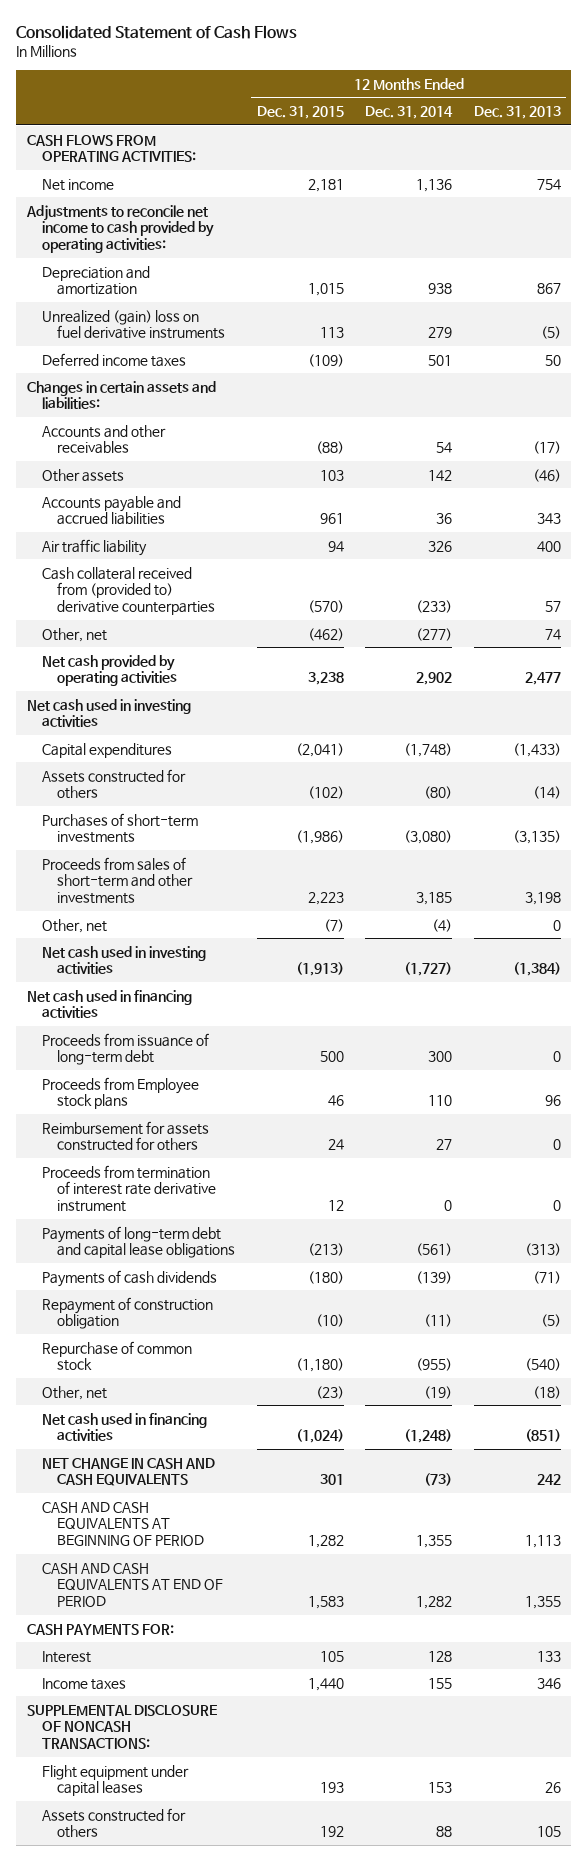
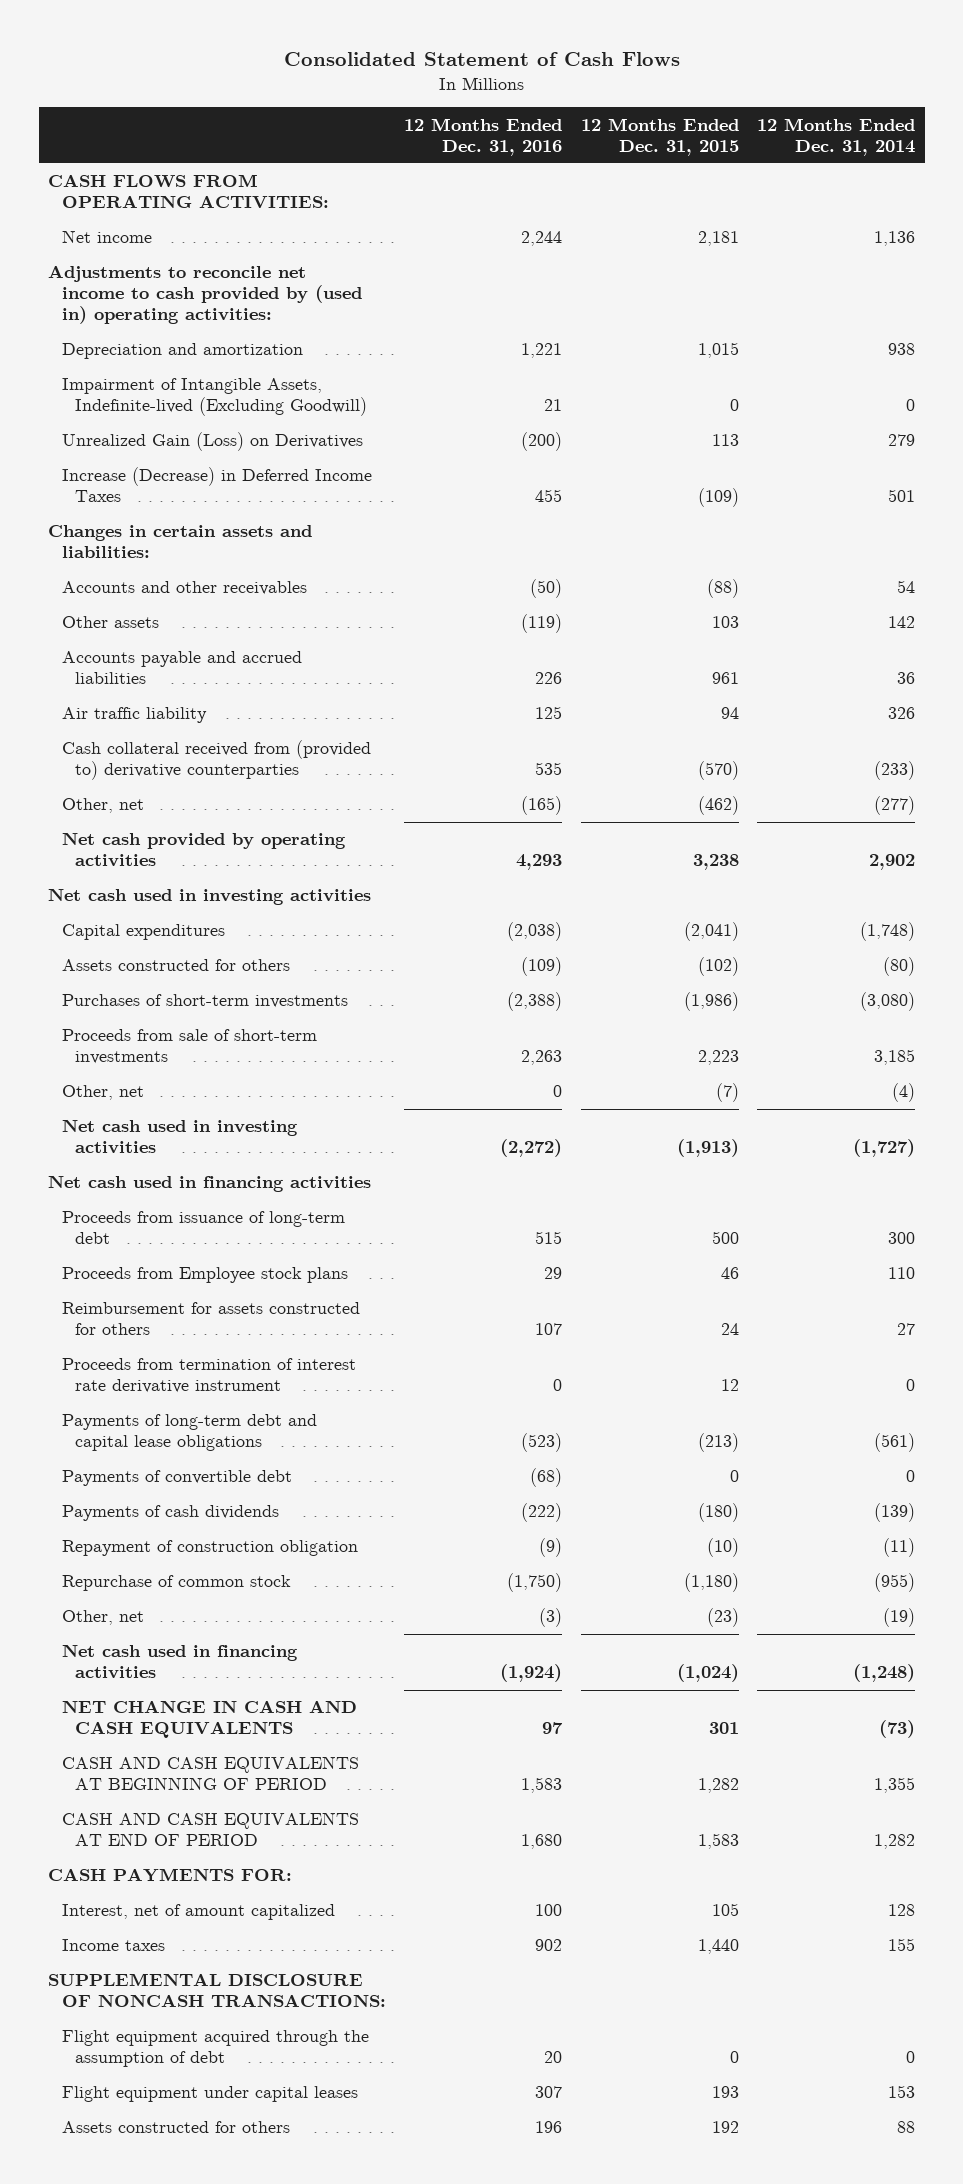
[473,106,561,120] Dec. 31, 2013 -> none
none -> [404,117,563,156] 12 Months Ended Dec. 31, 2016
[26,204,215,254] Adjustments to reconcile net income to cash provided by operating activities: -> [48,265,362,325] Adjustments to reconcile net income to cash provided by (used in) operating activities:
none -> [61,378,368,417] Impairment of Intangible Assets, Indefinite-lived (Excluding Goodwill)
[42,309,226,340] Unrealized (gain) loss on fuel derivative instruments -> [61,432,363,452] Unrealized Gain (Loss) on Derivatives
[42,352,187,367] Deferred income taxes -> [61,467,372,503] Increase (Decrease) in Deferred Income Taxes
[42,856,194,905] Proceeds from sales of short-term and other investments -> [61,1029,317,1065] Proceeds from sale of short-term investments
none -> [61,1470,292,1487] Payments of convertible debt
[42,1650,92,1663] Interest -> [61,1904,335,1921] Interest, net of amount capitalized
none -> [61,2030,369,2068] Flight equipment acquired through the assumption of debt

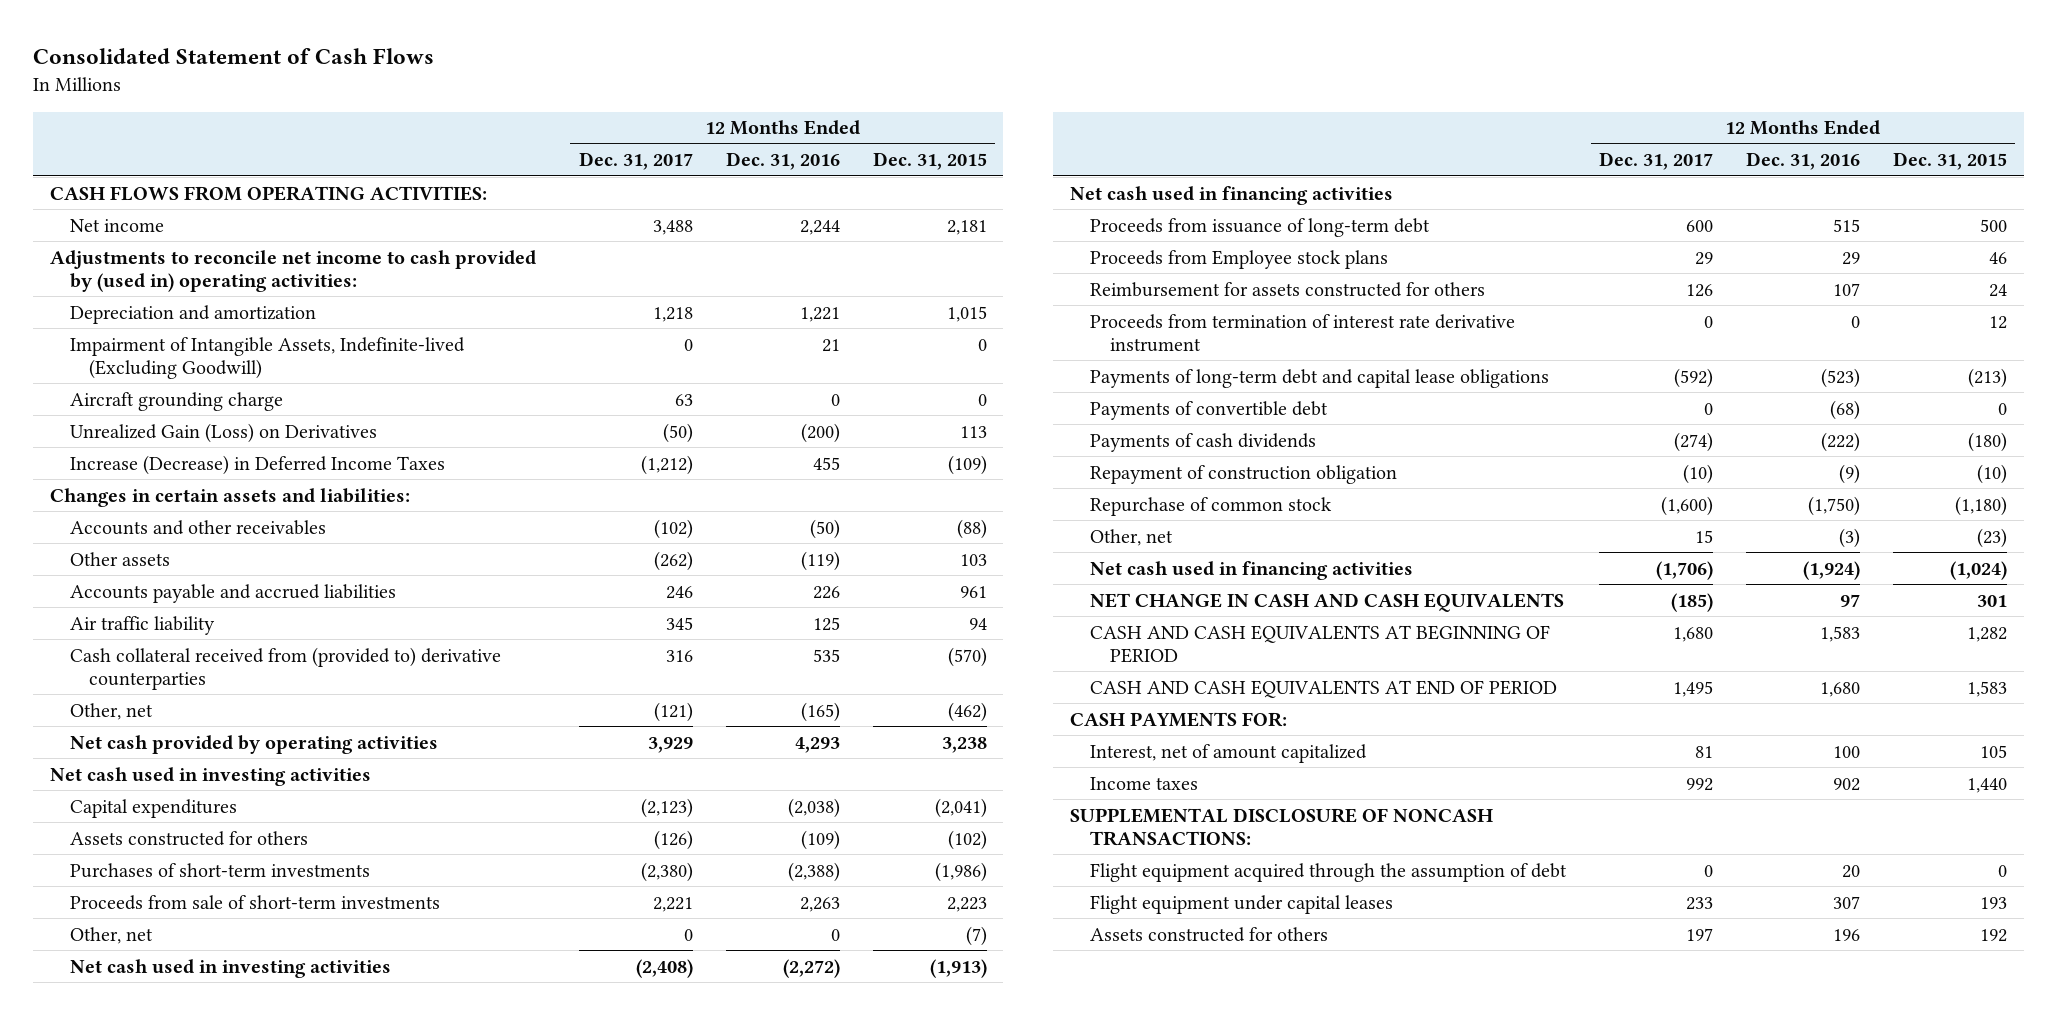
[757,117,916,156] 12 Months Ended Dec. 31, 2014 -> none
none -> [578,152,693,171] Dec. 31, 2017
none -> [69,391,283,411] Aircraft grounding charge

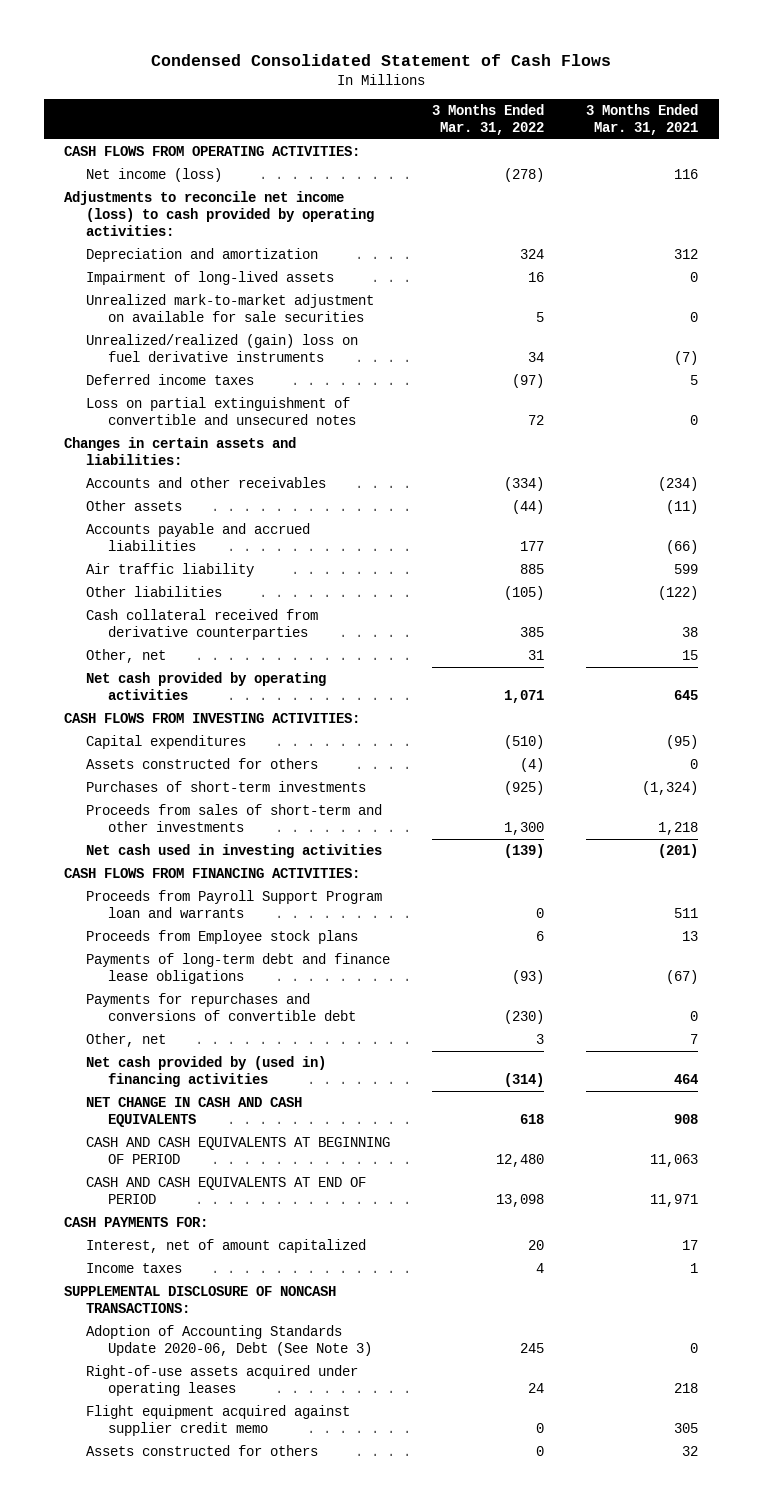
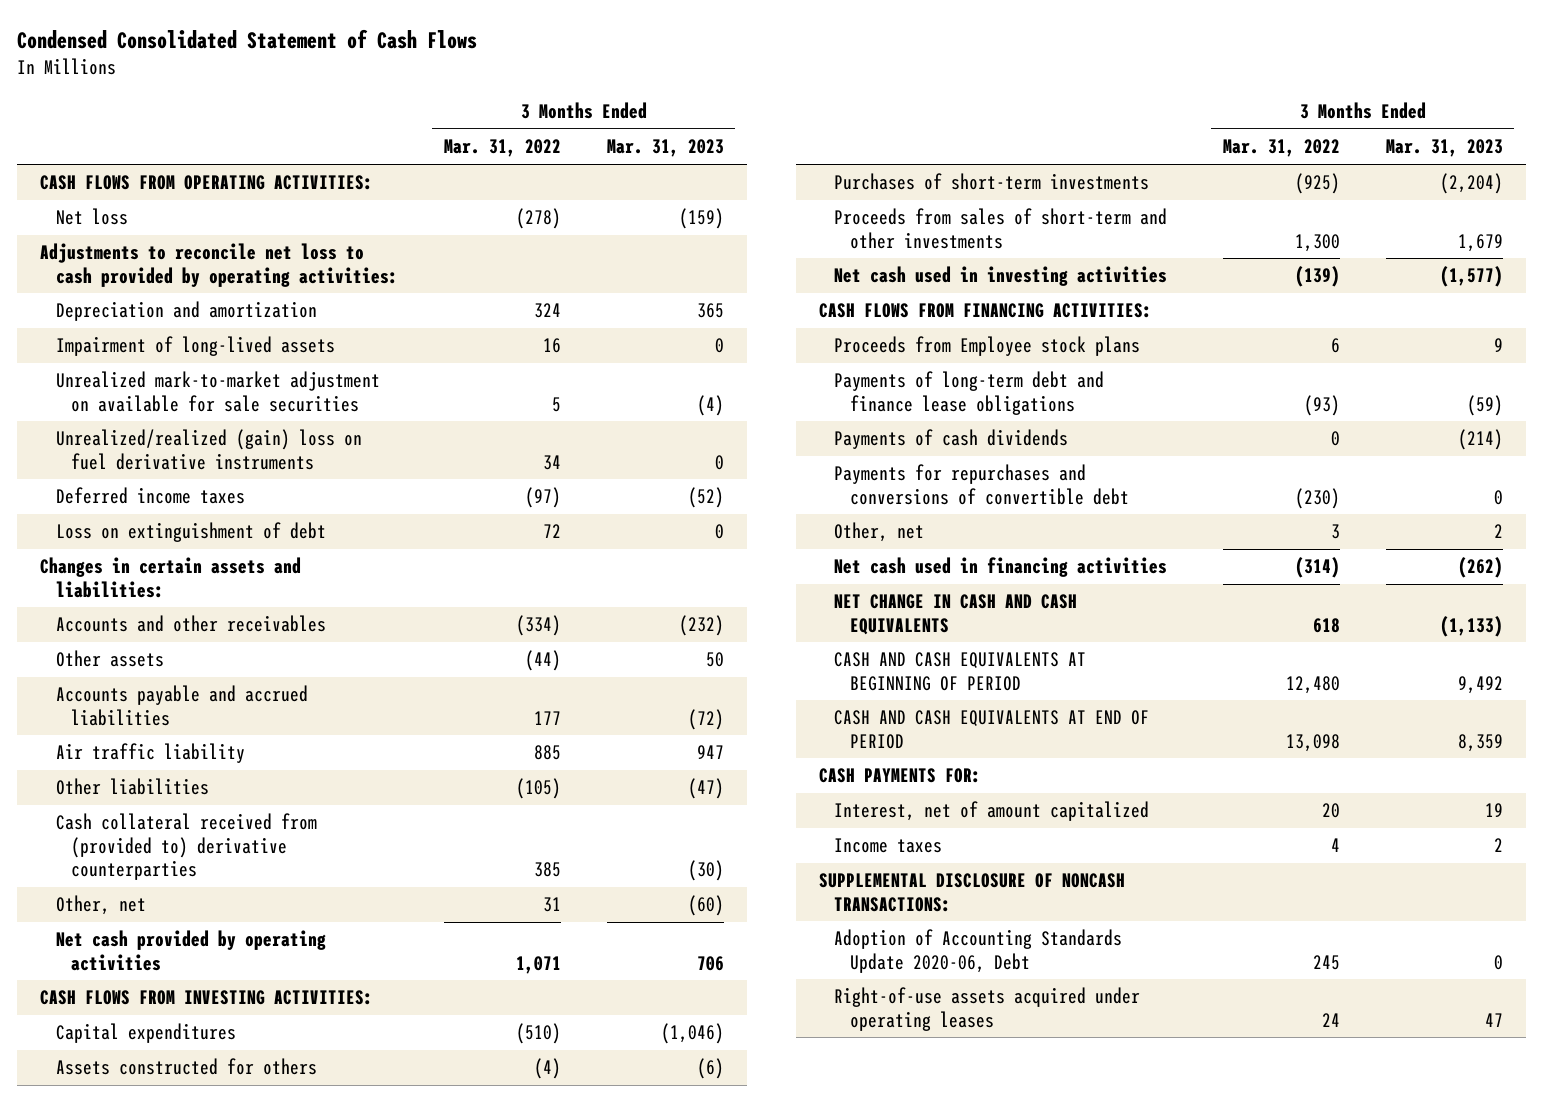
[585,103,698,135] 3 Months Ended Mar. 31, 2021 -> none
none -> [606,139,724,158] Mar. 31, 2023
[86,168,223,183] Net income (loss) -> [55,208,128,226] Net loss
[64,191,375,237] Adjustments to reconcile net income (loss) to cash provided by operating activities: -> [40,243,398,287] Adjustments to reconcile net loss to cash provided by operating activities:
[86,397,357,426] Loss on partial extinguishment of convertible and unsecured notes -> [55,522,326,543] Loss on extinguishment of debt
[86,609,319,641] Cash collateral received from derivative counterparties -> [55,813,317,880] Cash collateral received from (provided to) derivative counterparties
[86,890,383,919] Proceeds from Payroll Support Program loan and warrants -> none
none -> [834,429,1069,450] Payments of cash dividends
[86,1056,327,1088] Net cash provided by (used in) financing activities -> [834,557,1168,578] Net cash used in financing activities
[86,1325,373,1357] Adoption of Accounting Standards Update 2020-06, Debt (See Note 3) -> [834,929,1123,973] Adoption of Accounting Standards Update 2020-06, Debt
[86,1405,351,1437] Flight equipment acquired against supplier credit memo -> none
[86,1445,319,1457] Assets constructed for others -> none

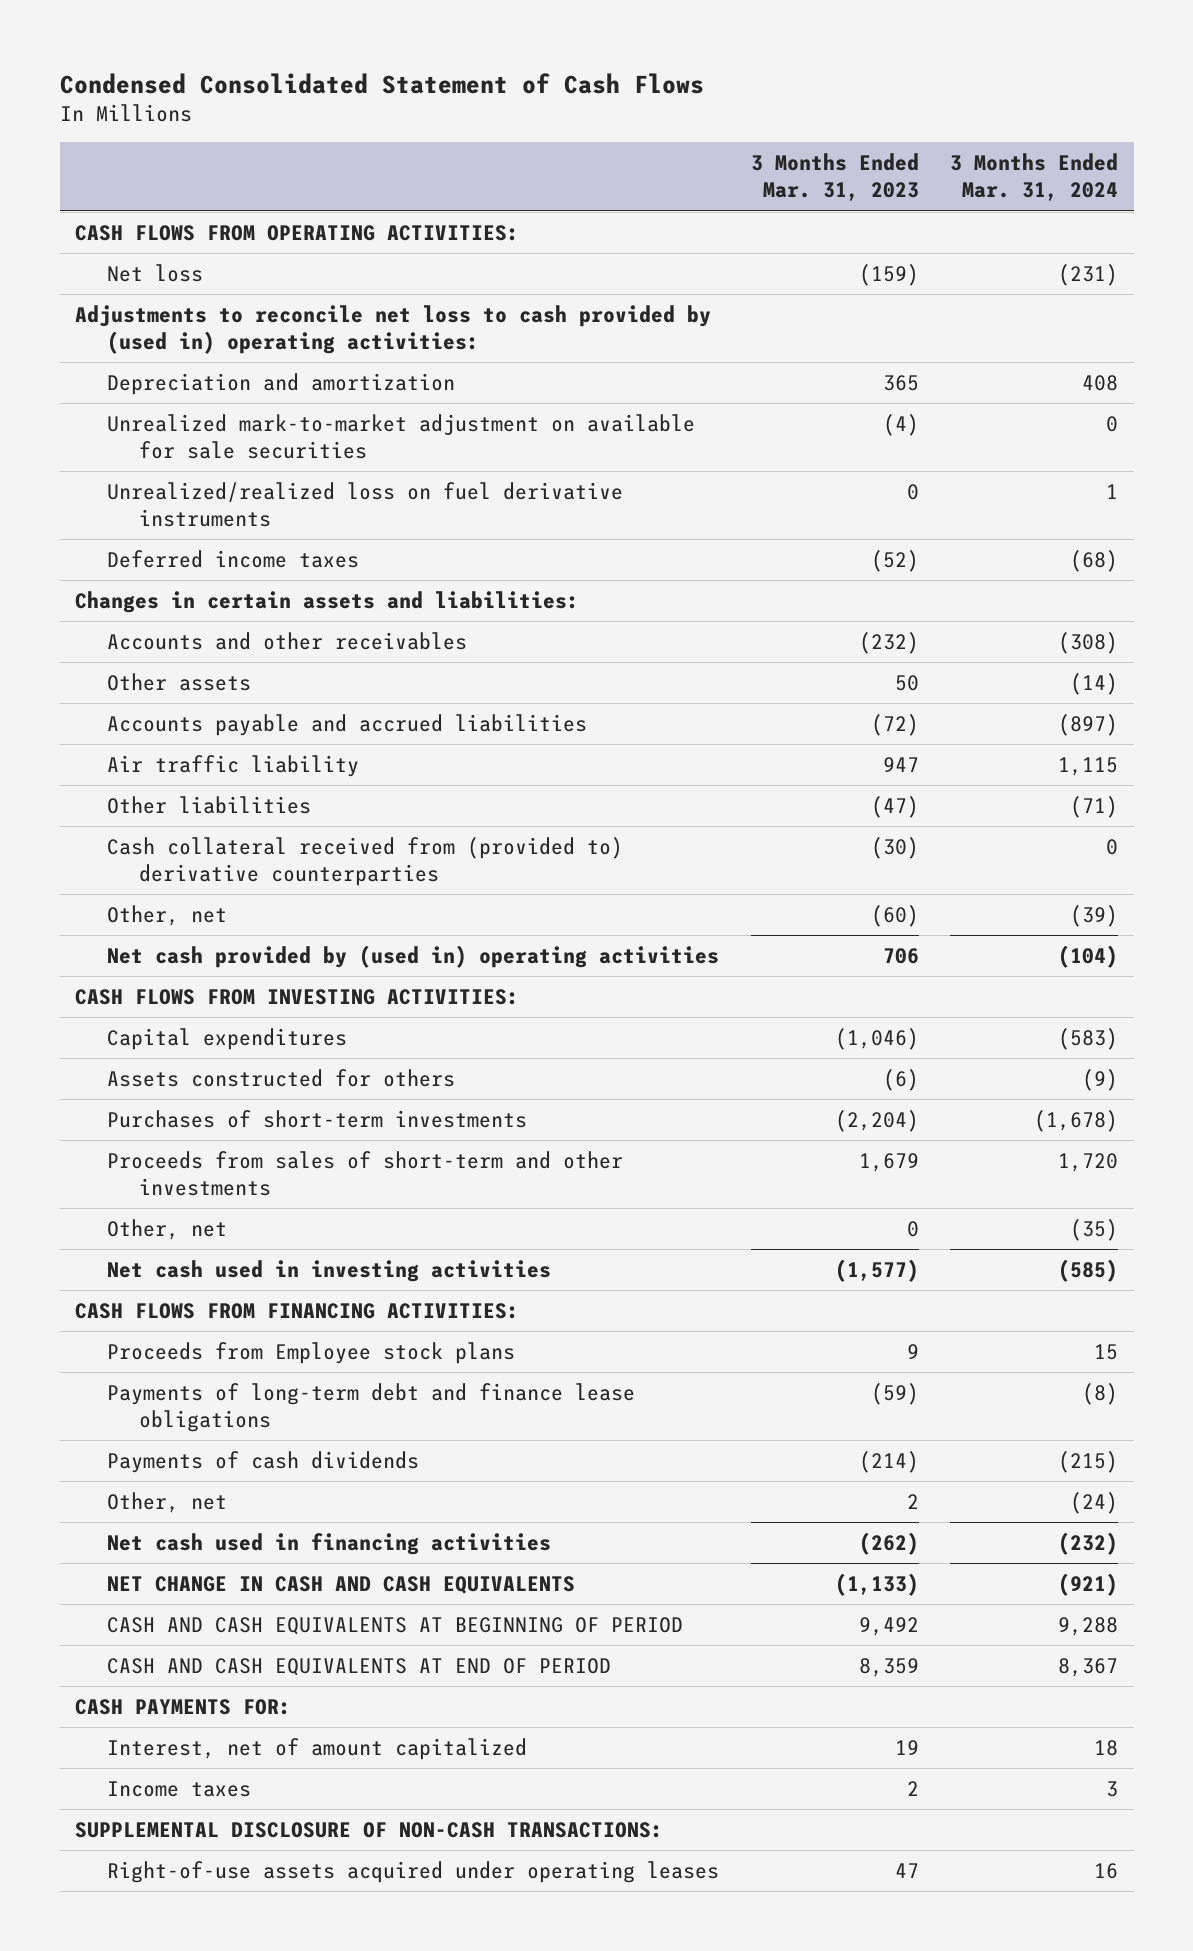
[443,139,561,158] Mar. 31, 2022 -> none
none -> [950,153,1119,202] 3 Months Ended Mar. 31, 2024
[40,243,398,287] Adjustments to reconcile net loss to cash provided by operating activities: -> [75,304,712,354] Adjustments to reconcile net loss to cash provided by (used in) operating activities:
[55,336,335,357] Impairment of long-lived assets -> none
[55,429,362,470] Unrealized/realized (gain) loss on fuel derivative instruments -> [107,481,624,527] Unrealized/realized loss on fuel derivative instruments
[55,522,326,543] Loss on extinguishment of debt -> none
[55,930,326,971] Net cash provided by operating activities -> [107,944,720,968] Net cash provided by (used in) operating activities
none -> [107,1218,228,1240] Other, net
[834,464,1129,505] Payments for repurchases and conversions of convertible debt -> none
[834,929,1123,973] Adoption of Accounting Standards Update 2020-06, Debt -> none
[819,873,1126,912] SUPPLEMENTAL DISCLOSURE OF NONCASH TRANSACTIONS: -> [75,1821,664,1838] SUPPLEMENTAL DISCLOSURE OF NON-CASH TRANSACTIONS:

